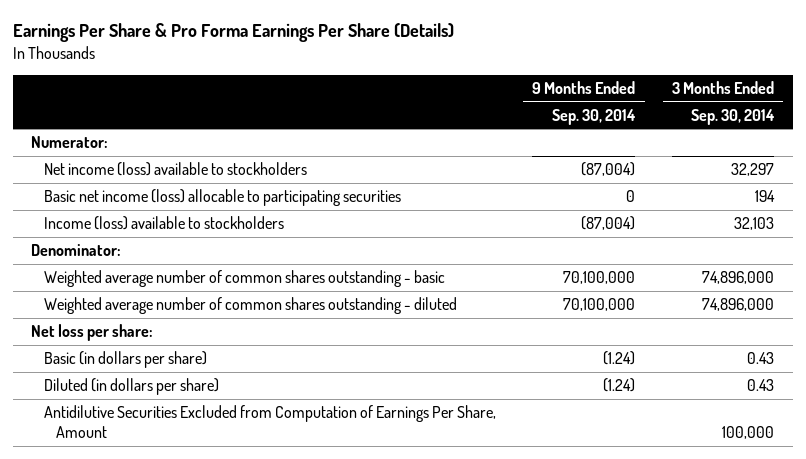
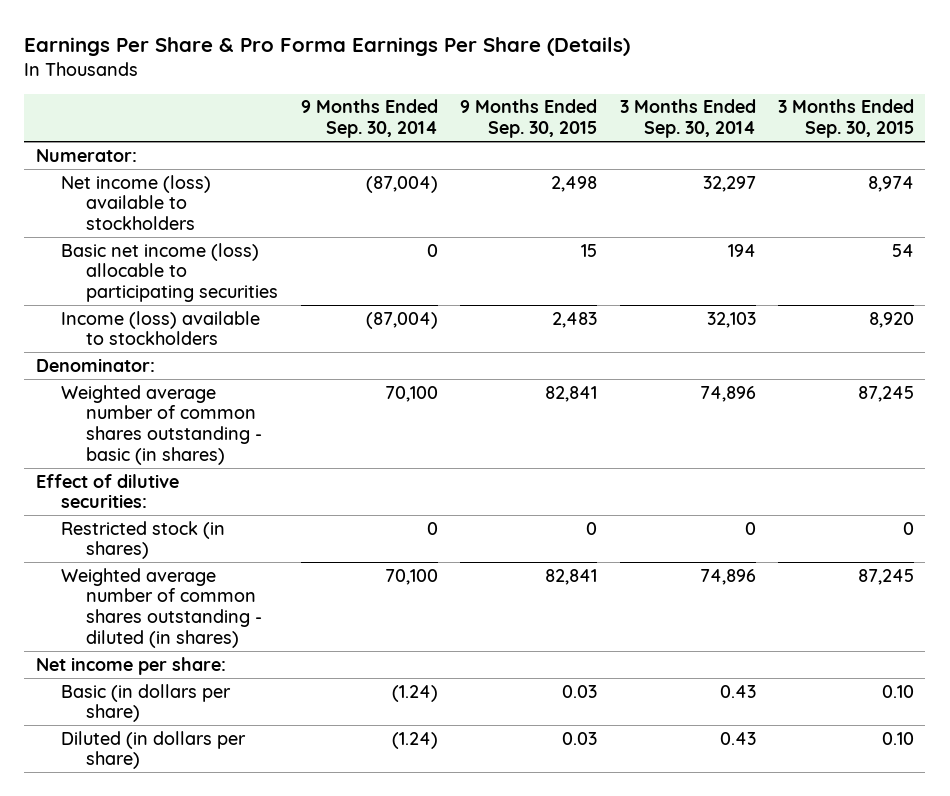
none -> [460,99,598,139] 9 Months Ended Sep. 30, 2015
none -> [778,99,915,139] 3 Months Ended Sep. 30, 2015
[43,270,445,288] Weighted average number of common shares outstanding - basic -> [60,384,263,465] Weighted average number of common shares outstanding - basic (in shares)
[563,271,636,285] 70,100,000 -> [384,385,438,402] 70,100
[702,271,775,285] 74,896,000 -> [699,385,756,402] 74,896
none -> [35,473,179,509] Effect of dilutive securities:
none -> [60,520,225,560] Restricted stock (in shares)
[43,297,457,315] Weighted average number of common shares outstanding - diluted -> [60,567,263,648] Weighted average number of common shares outstanding - diluted (in shares)
[563,298,636,312] 70,100,000 -> [384,568,438,585] 70,100
[702,298,775,312] 74,896,000 -> [699,568,756,585] 74,896
[31,324,154,342] Net loss per share: -> [35,656,226,675] Net income per share:
[43,405,496,439] Antidilutive Securities Excluded from Computation of Earnings Per Share, Amount -> none

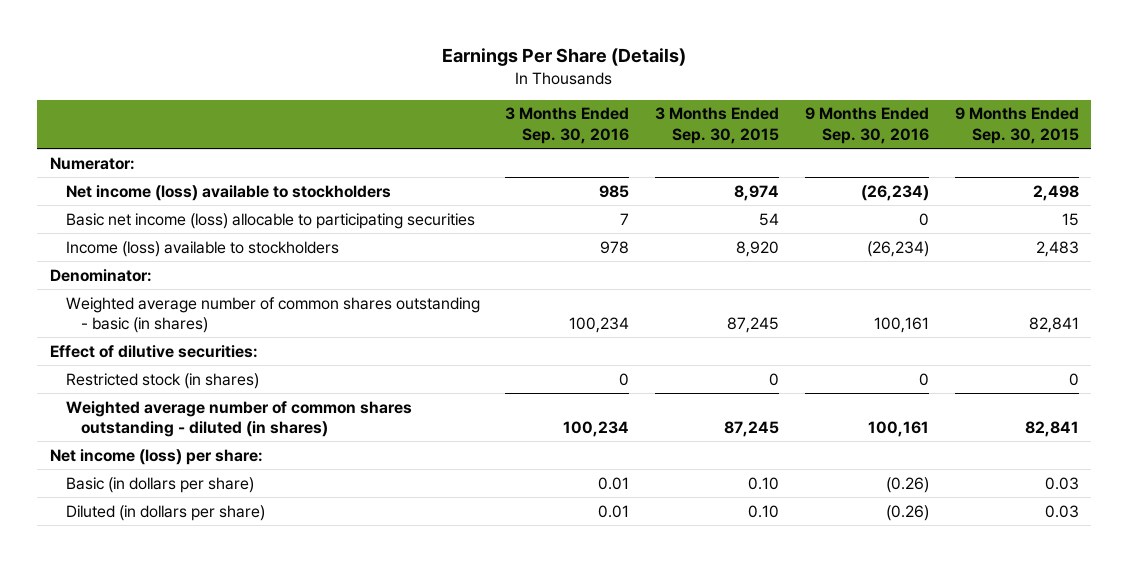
[24,36,631,56] Earnings Per Share & Pro Forma Earnings Per Share (Details) -> [442,48,687,67] Earnings Per Share (Details)
[300,99,438,139] 9 Months Ended Sep. 30, 2014 -> none
[619,99,756,139] 3 Months Ended Sep. 30, 2014 -> none
none -> [505,107,630,144] 3 Months Ended Sep. 30, 2016
none -> [804,107,929,144] 9 Months Ended Sep. 30, 2016
[35,656,226,675] Net income per share: -> [50,448,264,465] Net income (loss) per share:

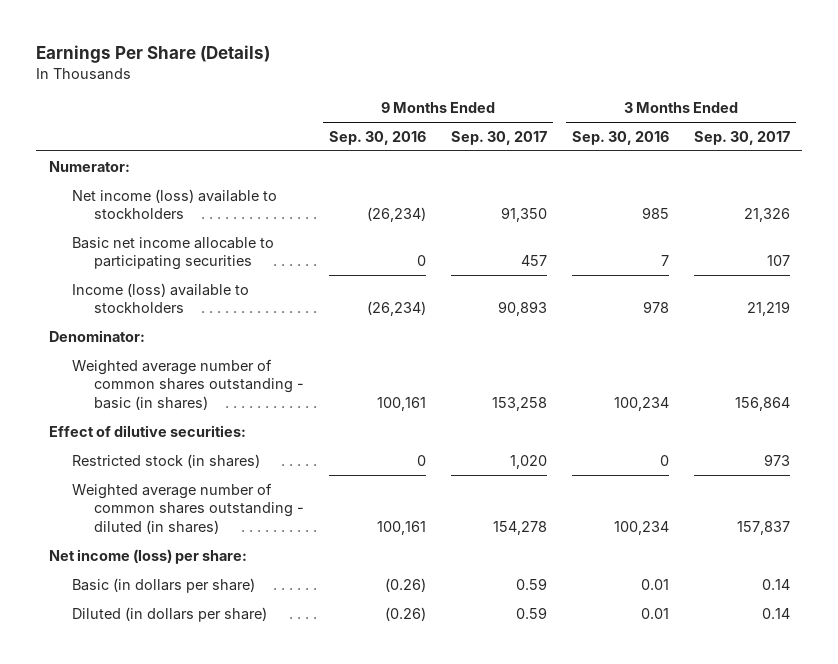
[655,107,780,144] 3 Months Ended Sep. 30, 2015 -> none
[954,107,1079,144] 9 Months Ended Sep. 30, 2015 -> none
none -> [450,130,547,145] Sep. 30, 2017
none -> [693,130,790,145] Sep. 30, 2017
[65,212,475,229] Basic net income (loss) allocable to participating securities -> [71,236,274,271] Basic net income allocable to participating securities

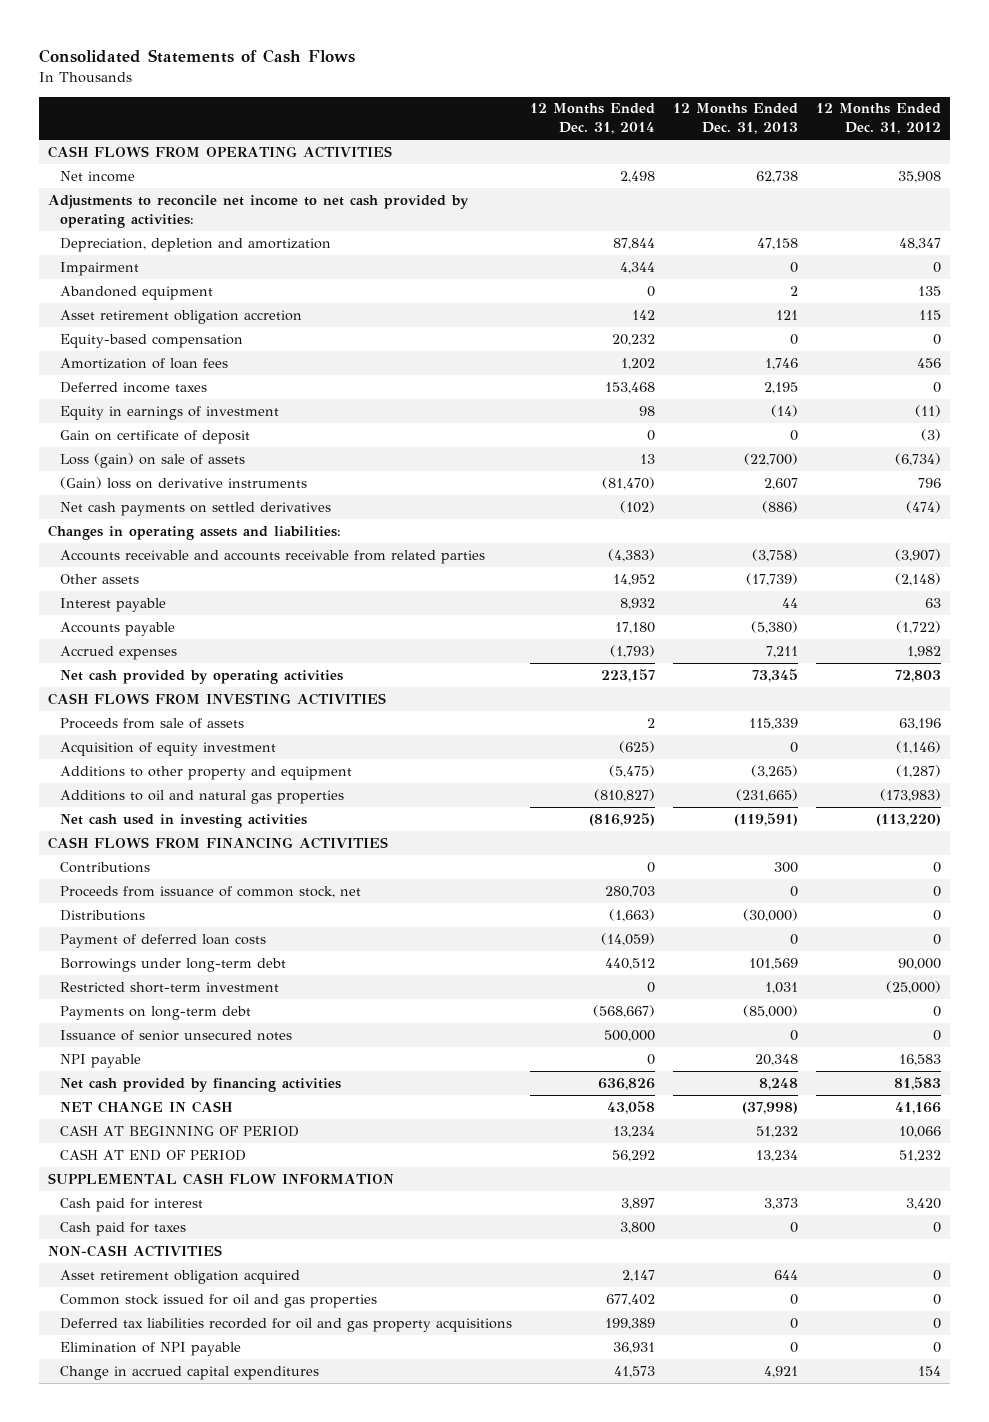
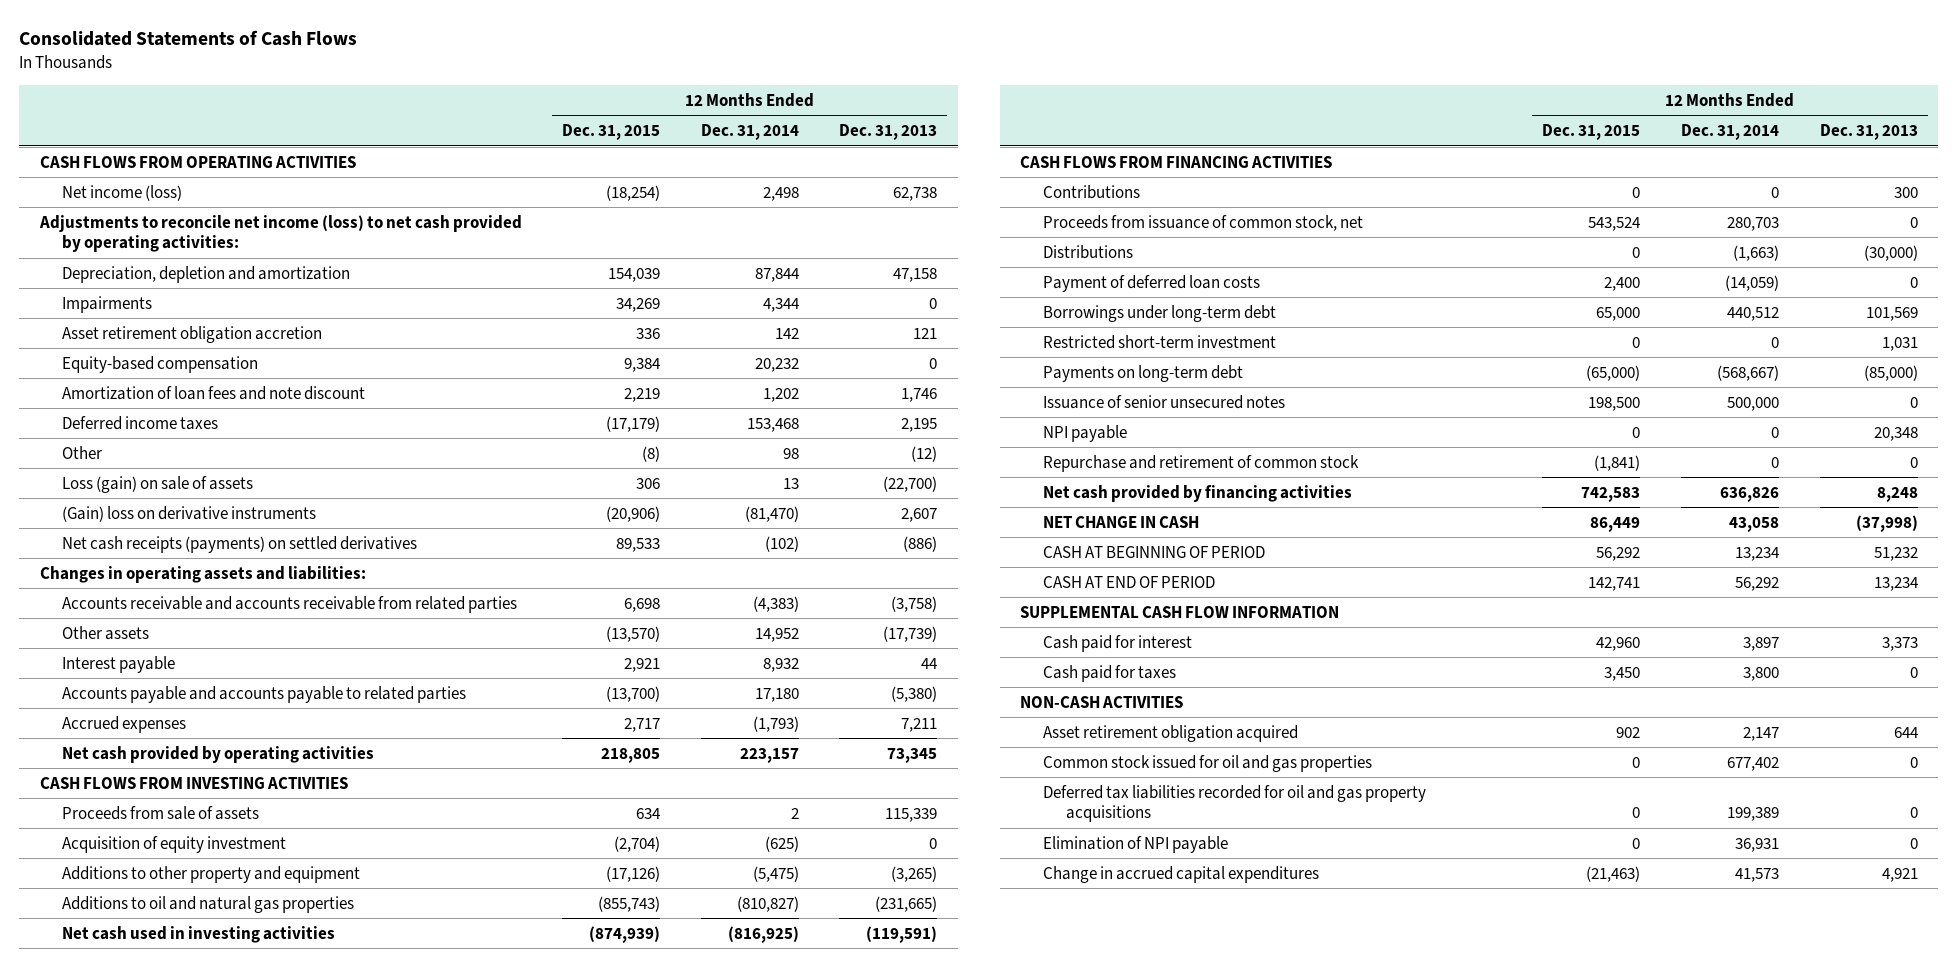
[815,103,941,135] 12 Months Ended Dec. 31, 2012 -> none
none -> [562,123,661,140] Dec. 31, 2015
[60,170,136,182] Net income -> [62,184,183,201] Net income (loss)
[48,194,470,228] Adjustments to reconcile net income to net cash provided by operating activities: -> [38,214,522,252] Adjustments to reconcile net income (loss) to net cash provided by operating activities:
[60,285,214,300] Abandoned equipment -> none
[60,261,140,276] Impairment -> [62,295,153,313] Impairments
[60,357,229,369] Amortization of loan fees -> [62,385,366,400] Amortization of loan fees and note discount
[60,405,280,420] Equity in earnings of investment -> none
[60,429,251,444] Gain on certificate of deposit -> none
none -> [62,445,103,459] Other
[60,501,332,516] Net cash payments on settled derivatives -> [62,535,418,553] Net cash receipts (payments) on settled derivatives
[60,621,176,636] Accounts payable -> [62,685,467,703] Accounts payable and accounts payable to related parties
none -> [1042,454,1359,472] Repurchase and retirement of common stock

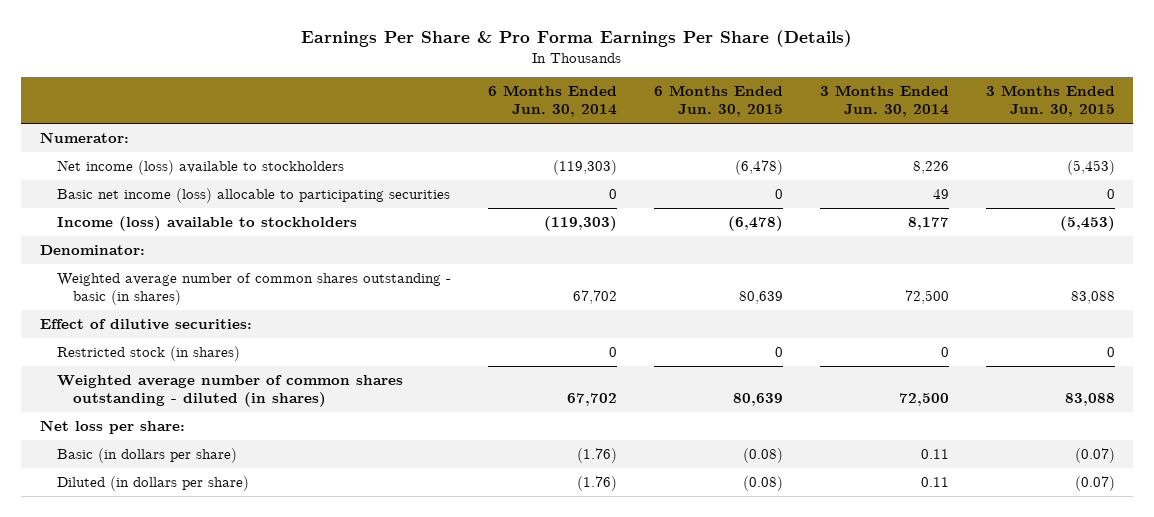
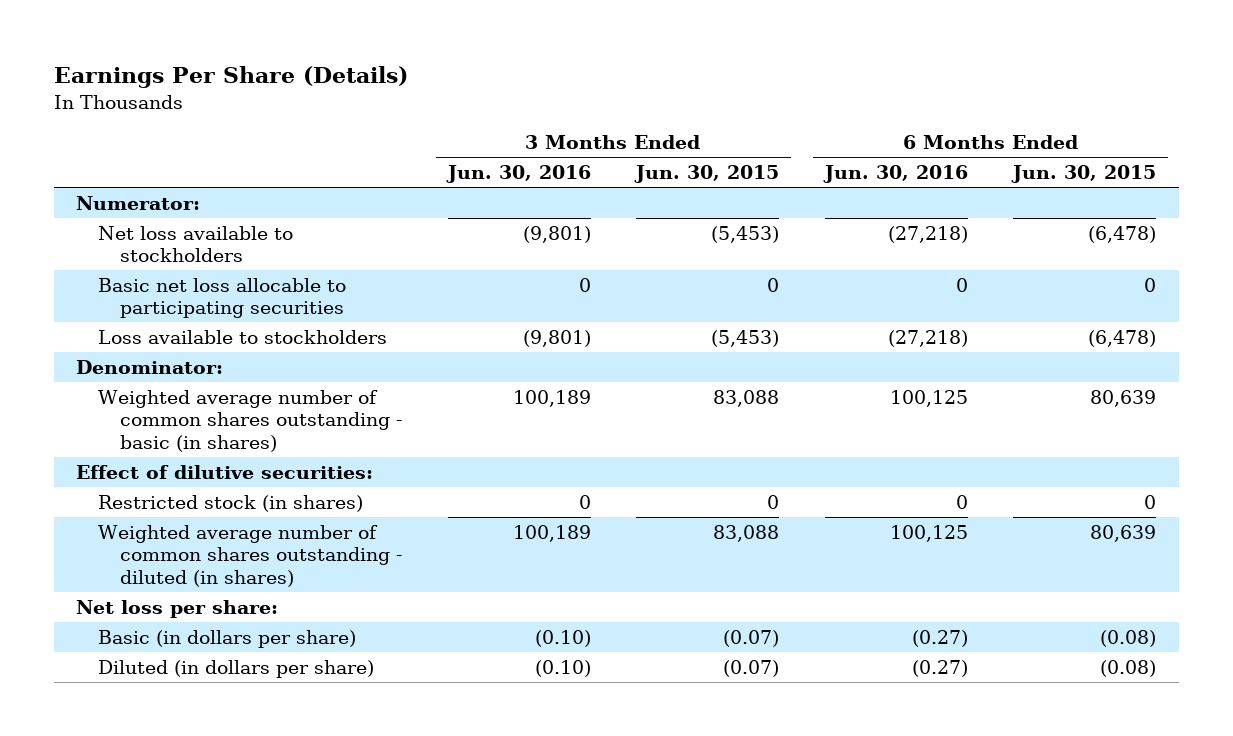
[301,30,853,48] Earnings Per Share & Pro Forma Earnings Per Share (Details) -> [53,66,408,89] Earnings Per Share (Details)
[487,85,617,118] 6 Months Ended Jun. 30, 2014 -> none
[819,85,949,118] 3 Months Ended Jun. 30, 2014 -> none
none -> [445,165,591,184] Jun. 30, 2016
none -> [822,165,968,184] Jun. 30, 2016
[56,160,344,176] Net income (loss) available to stockholders -> [98,225,294,263] Net loss available to stockholders
[56,188,450,204] Basic net income (loss) allocable to participating securities -> [98,277,347,319] Basic net loss allocable to participating securities
[56,216,357,232] Income (loss) available to stockholders -> [98,329,388,344] Loss available to stockholders

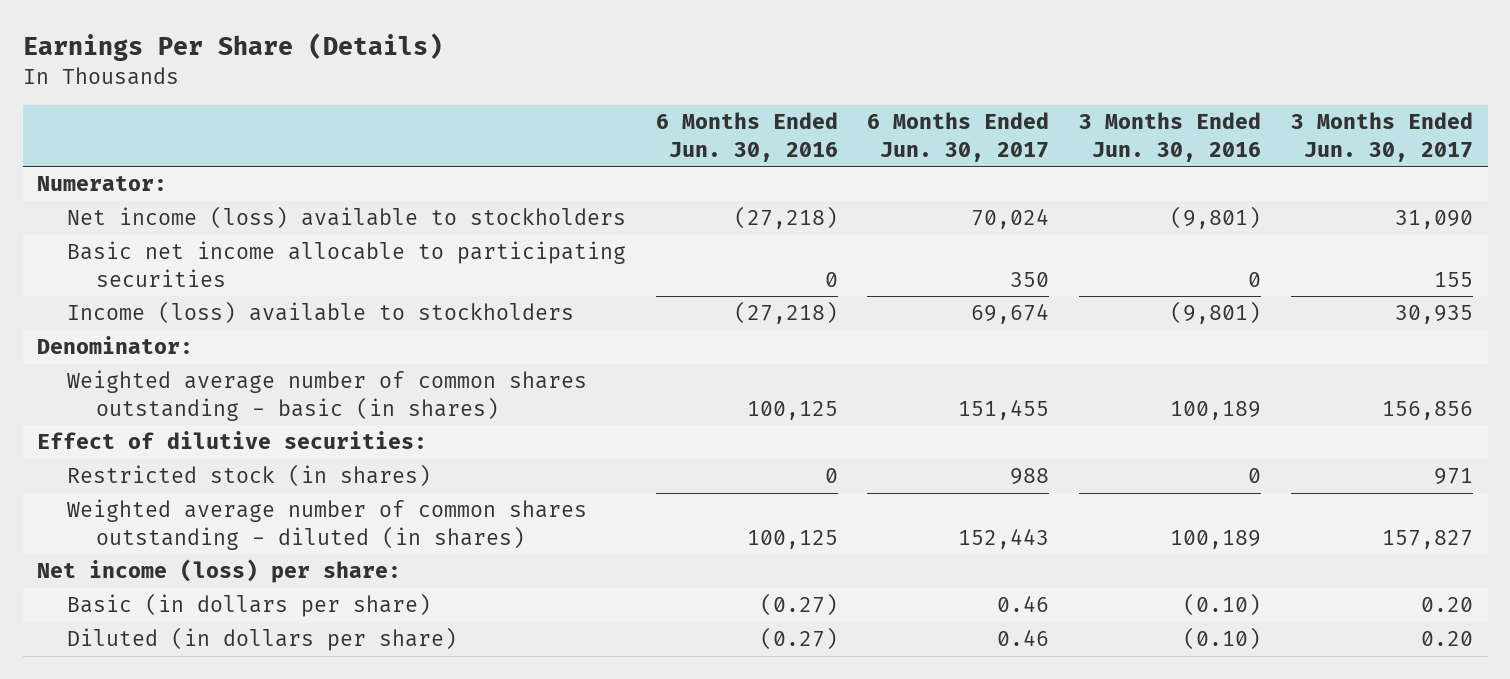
[634,165,780,184] Jun. 30, 2015 -> none
[1011,165,1157,184] Jun. 30, 2015 -> none
none -> [867,112,1050,162] 6 Months Ended Jun. 30, 2017
none -> [1290,112,1473,162] 3 Months Ended Jun. 30, 2017
[98,225,294,263] Net loss available to stockholders -> [66,206,626,230] Net income (loss) available to stockholders
[98,277,347,319] Basic net loss allocable to participating securities -> [66,241,626,287] Basic net income allocable to participating securities
[98,329,388,344] Loss available to stockholders -> [66,301,574,325] Income (loss) available to stockholders
[76,599,279,618] Net loss per share: -> [37,559,402,584] Net income (loss) per share:

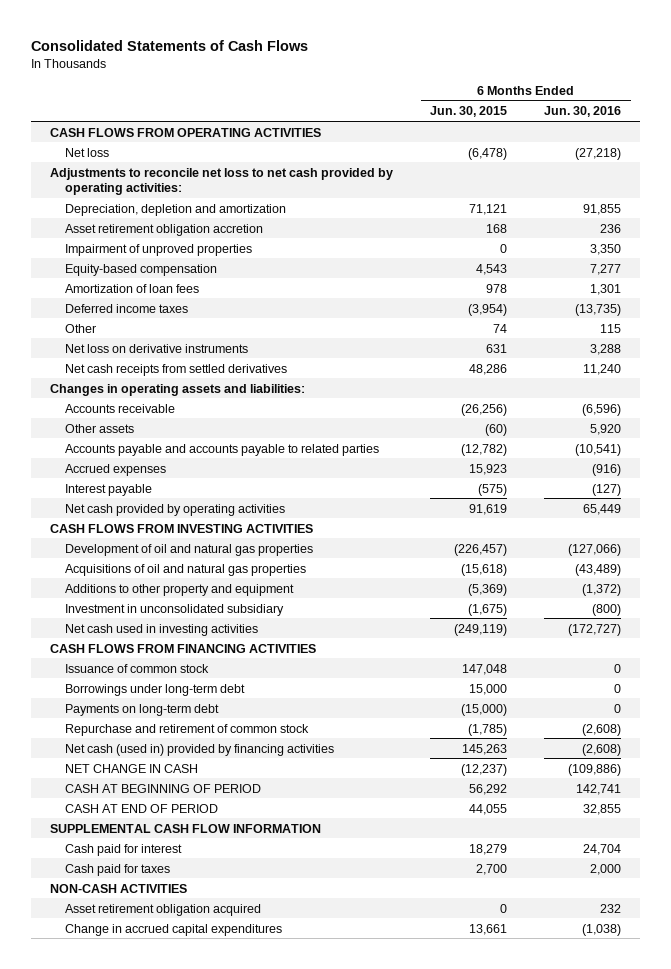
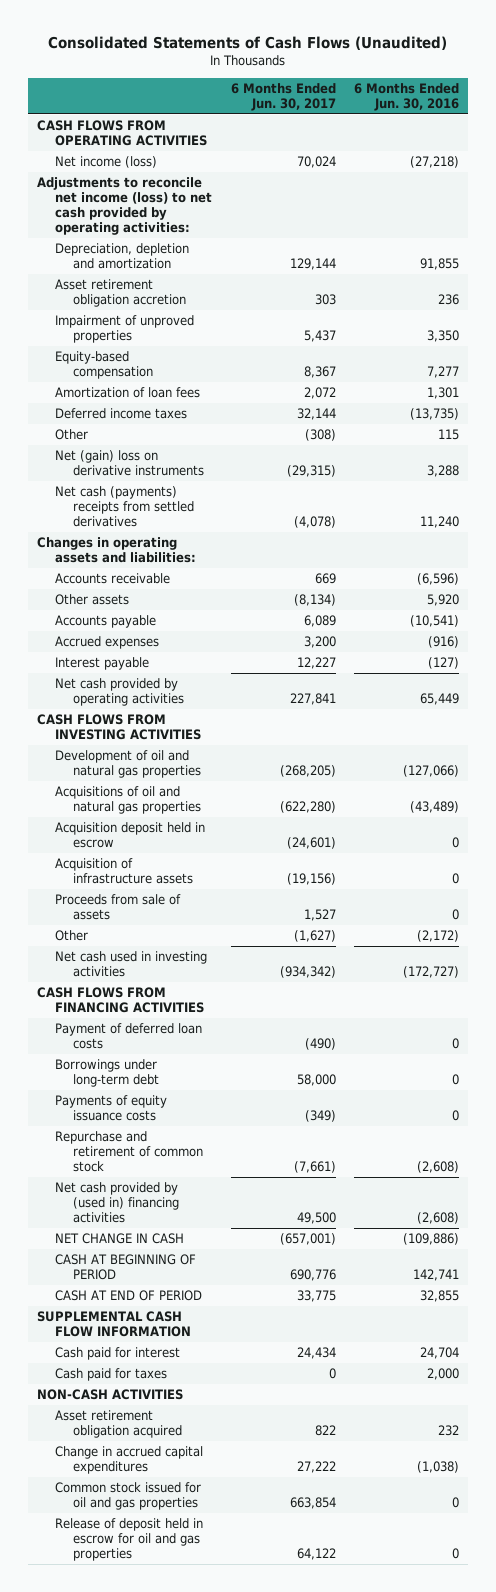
[31,39,309,51] Consolidated Statements of Cash Flows -> [48,35,448,50] Consolidated Statements of Cash Flows (Unaudited)
[430,106,508,118] Jun. 30, 2015 -> none
none -> [230,82,336,111] 6 Months Ended Jun. 30, 2017
[64,147,109,157] Net loss -> [55,156,158,169] Net income (loss)
[49,167,393,195] Adjustments to reconcile net loss to net cash provided by operating activities: -> [37,177,213,236] Adjustments to reconcile net income (loss) to net cash provided by operating activities:
[64,343,248,353] Net loss on derivative instruments -> [55,450,205,477] Net (gain) loss on derivative instruments
[64,363,287,376] Net cash receipts from settled derivatives -> [55,486,195,528] Net cash (payments) receipts from settled derivatives
[64,443,379,456] Accounts payable and accounts payable to related parties -> [55,615,157,629] Accounts payable
[64,583,294,596] Additions to other property and equipment -> none
[64,603,284,616] Investment in unconsolidated subsidiary -> none
none -> [55,822,206,849] Acquisition deposit held in escrow
none -> [55,858,194,885] Acquisition of infrastructure assets
none -> [55,894,182,921] Proceeds from sale of assets
none -> [55,930,89,942] Other
[64,663,209,673] Issuance of common stock -> none
none -> [55,1023,203,1050] Payment of deferred loan costs
[64,703,219,716] Payments on long-term debt -> none
none -> [55,1095,168,1122] Payments of equity issuance costs
[64,743,334,756] Net cash (used in) provided by financing activities -> [55,1182,180,1224] Net cash provided by (used in) financing activities
none -> [55,1482,202,1511] Common stock issued for oil and gas properties
none -> [55,1518,204,1562] Release of deposit held in escrow for oil and gas properties

